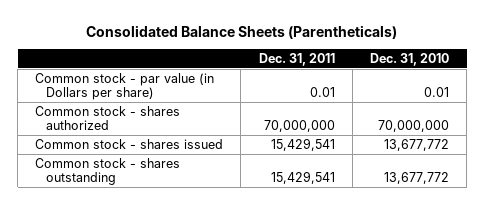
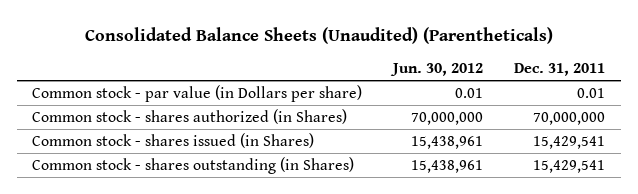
[86,24,398,39] Consolidated Balance Sheets (Parentheticals) -> [84,26,553,44] Consolidated Balance Sheets (Unaudited) (Parentheticals)
[369,52,449,66] Dec. 31, 2010 -> none
none -> [390,62,484,76] Jun. 30, 2012
[35,105,181,131] Common stock - shares authorized -> [32,108,348,124] Common stock - shares authorized (in Shares)
[35,138,224,149] Common stock - shares issued -> [32,132,315,148] Common stock - shares issued (in Shares)
[35,157,181,186] Common stock - shares outstanding -> [32,156,355,174] Common stock - shares outstanding (in Shares)

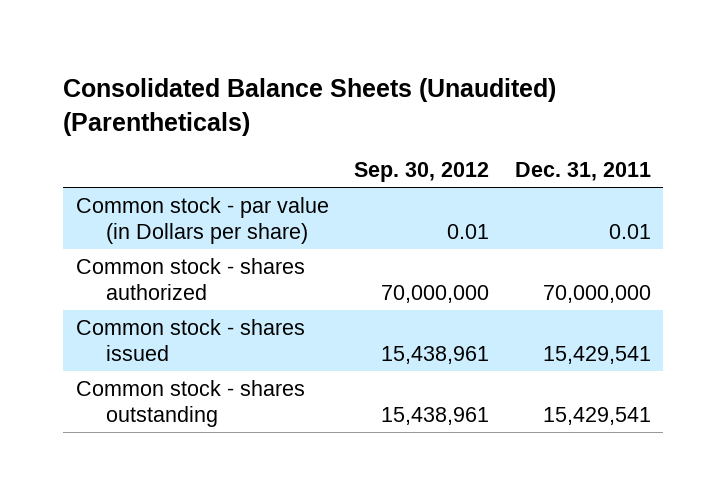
[390,62,484,76] Jun. 30, 2012 -> none
none -> [354,162,490,183] Sep. 30, 2012
[32,108,348,124] Common stock - shares authorized (in Shares) -> [75,257,305,301] Common stock - shares authorized
[32,132,315,148] Common stock - shares issued (in Shares) -> [75,318,305,362] Common stock - shares issued
[32,156,355,174] Common stock - shares outstanding (in Shares) -> [75,379,305,428] Common stock - shares outstanding

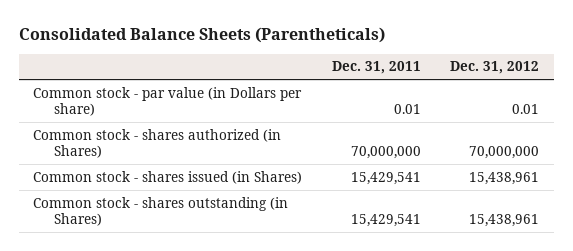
[63,78,557,136] Consolidated Balance Sheets (Unaudited) (Parentheticals) -> [18,26,385,43] Consolidated Balance Sheets (Parentheticals)
[354,162,490,183] Sep. 30, 2012 -> none
none -> [450,61,540,75] Dec. 31, 2012
[75,257,305,301] Common stock - shares authorized -> [33,128,282,159] Common stock - shares authorized (in Shares)
[75,318,305,362] Common stock - shares issued -> [33,170,303,184] Common stock - shares issued (in Shares)
[75,379,305,428] Common stock - shares outstanding -> [33,196,289,227] Common stock - shares outstanding (in Shares)

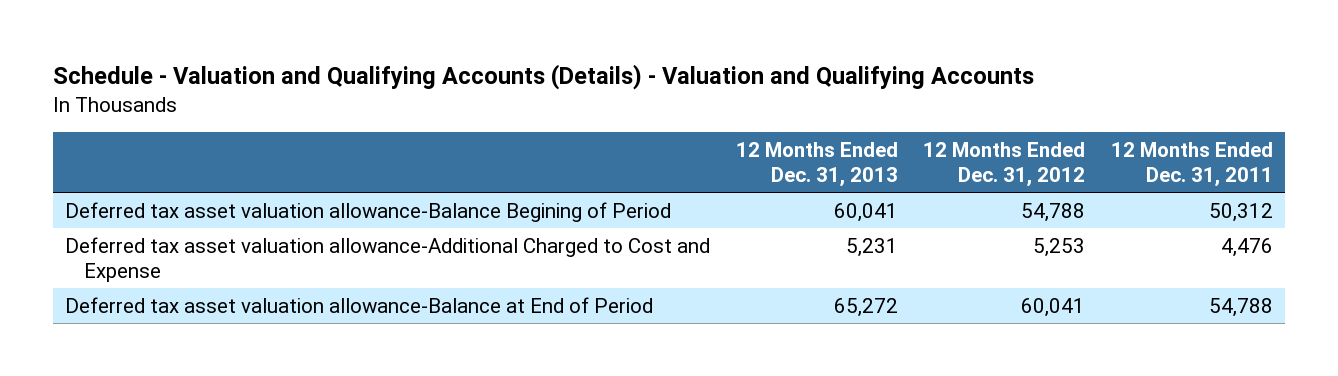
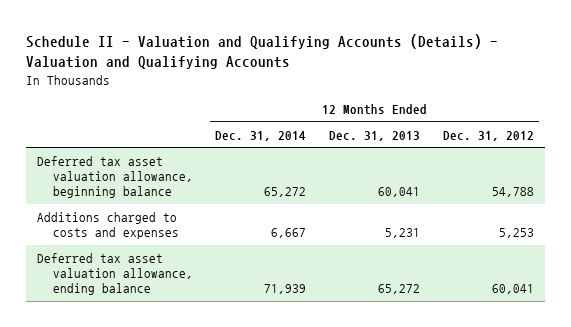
[52,64,1034,91] Schedule - Valuation and Qualifying Accounts (Details) - Valuation and Qualifying Accounts -> [26,34,499,70] Schedule II - Valuation and Qualifying Accounts (Details) - Valuation and Qualifying Accounts
[1110,142,1273,187] 12 Months Ended Dec. 31, 2011 -> none
none -> [215,130,307,141] Dec. 31, 2014
[65,201,672,222] Deferred tax asset valuation allowance-Balance Begining of Period -> [37,155,193,199] Deferred tax asset valuation allowance, beginning balance
[65,236,711,282] Deferred tax asset valuation allowance-Additional Charged to Cost and Expense -> [37,211,179,240] Additions charged to costs and expenses
[65,296,654,313] Deferred tax asset valuation allowance-Balance at End of Period -> [37,252,193,296] Deferred tax asset valuation allowance, ending balance

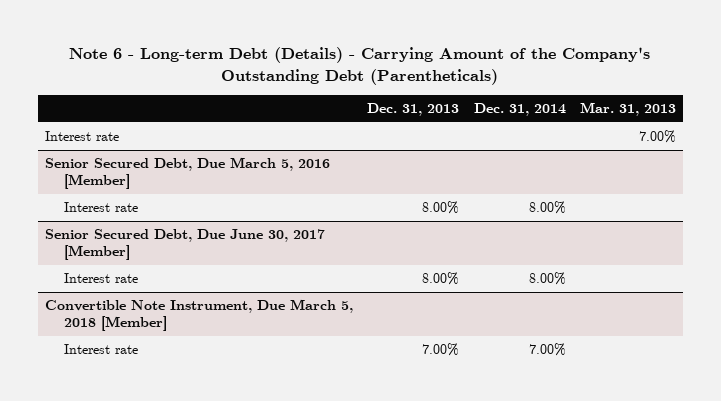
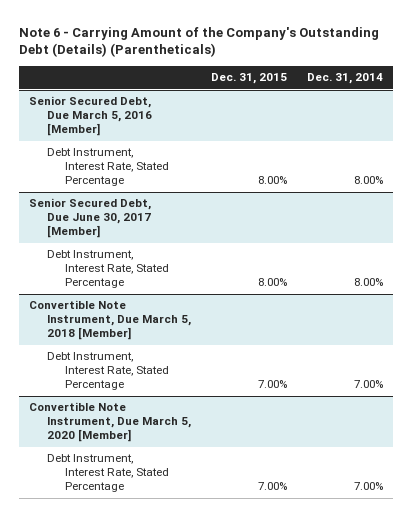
[69,47,651,85] Note 6 - Long-term Debt (Details) - Carrying Amount of the Company's Outstanding Debt (Parentheticals) -> [19,26,380,58] Note 6 - Carrying Amount of the Company's Outstanding Debt (Details) (Parentheticals)
[367,102,460,116] Dec. 31, 2013 -> none
[580,101,677,116] Mar. 31, 2013 -> none
none -> [210,73,287,85] Dec. 31, 2015
[44,131,119,142] Interest rate -> none
[63,202,138,213] Interest rate -> [46,148,169,187] Debt Instrument, Interest Rate, Stated Percentage
[63,273,138,284] Interest rate -> [46,250,169,289] Debt Instrument, Interest Rate, Stated Percentage
[63,344,138,355] Interest rate -> [46,352,169,391] Debt Instrument, Interest Rate, Stated Percentage
none -> [29,402,191,443] Convertible Note Instrument, Due March 5, 2020 [Member]
none -> [46,454,169,493] Debt Instrument, Interest Rate, Stated Percentage

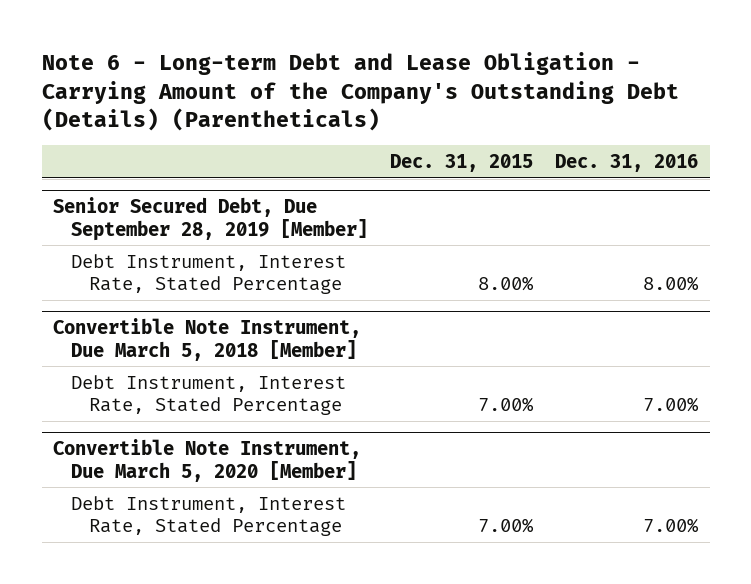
[19,26,380,58] Note 6 - Carrying Amount of the Company's Outstanding Debt (Details) (Parentheticals) -> [41,52,679,132] Note 6 - Long-term Debt and Lease Obligation - Carrying Amount of the Company's Outstanding Debt (Details) (Parentheticals)
[307,73,384,85] Dec. 31, 2014 -> none
none -> [555,154,699,173] Dec. 31, 2016
[29,96,152,137] Senior Secured Debt, Due March 5, 2016 [Member] -> none
[46,148,169,187] Debt Instrument, Interest Rate, Stated Percentage -> none
[29,198,152,239] Senior Secured Debt, Due June 30, 2017 [Member] -> none
none -> [52,196,369,241] Senior Secured Debt, Due September 28, 2019 [Member]

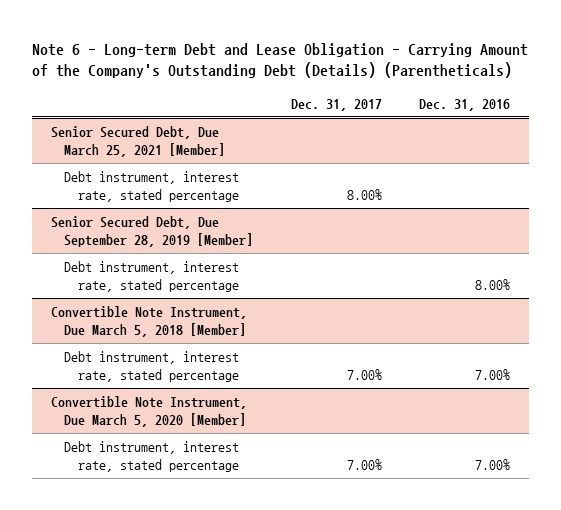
[390,154,534,173] Dec. 31, 2015 -> none
none -> [290,98,382,111] Dec. 31, 2017
none -> [50,126,226,157] Senior Secured Debt, Due March 25, 2021 [Member]
none -> [64,171,240,202] Debt instrument, interest rate, stated percentage
[71,253,347,295] Debt Instrument, Interest Rate, Stated Percentage -> [64,261,240,292] Debt instrument, interest rate, stated percentage
[71,374,347,416] Debt Instrument, Interest Rate, Stated Percentage -> [64,351,240,382] Debt instrument, interest rate, stated percentage
[71,495,347,537] Debt Instrument, Interest Rate, Stated Percentage -> [64,441,240,472] Debt instrument, interest rate, stated percentage

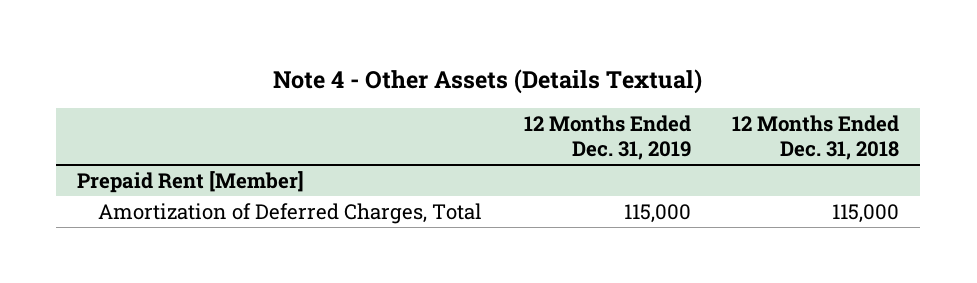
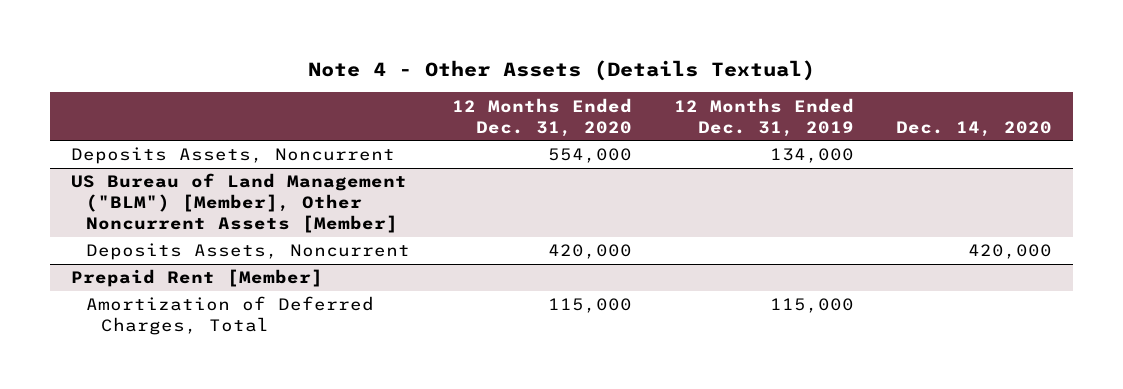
[732,114,900,161] 12 Months Ended Dec. 31, 2018 -> none
none -> [452,97,633,137] 12 Months Ended Dec. 31, 2020
none -> [895,120,1052,137] Dec. 14, 2020
none -> [71,147,396,165] Deposits Assets, Noncurrent
none -> [71,173,408,234] US Bureau of Land Management ("BLM") [Member], Other Noncurrent Assets [Member]
none -> [86,243,411,261] Deposits Assets, Noncurrent

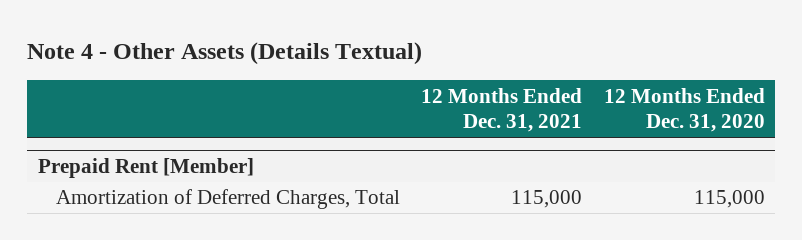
[673,97,854,137] 12 Months Ended Dec. 31, 2019 -> none
[895,120,1052,137] Dec. 14, 2020 -> none
none -> [421,87,583,133] 12 Months Ended Dec. 31, 2021
[71,147,396,165] Deposits Assets, Noncurrent -> none
[71,173,408,234] US Bureau of Land Management ("BLM") [Member], Other Noncurrent Assets [Member] -> none
[86,243,411,261] Deposits Assets, Noncurrent -> none

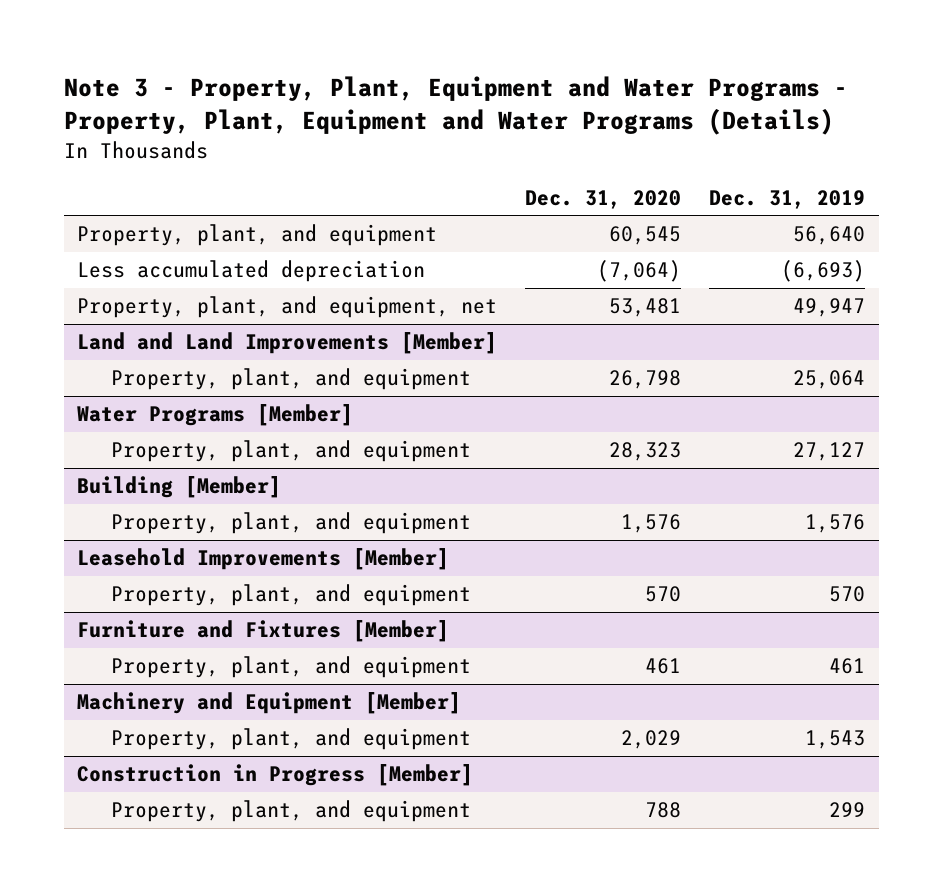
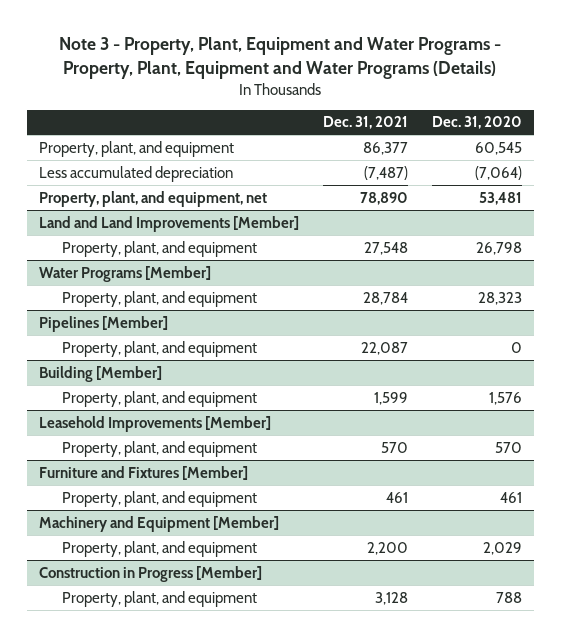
[708,189,865,209] Dec. 31, 2019 -> none
none -> [322,116,408,130] Dec. 31, 2021
none -> [38,315,168,332] Pipelines [Member]
none -> [61,340,257,357] Property, plant, and equipment

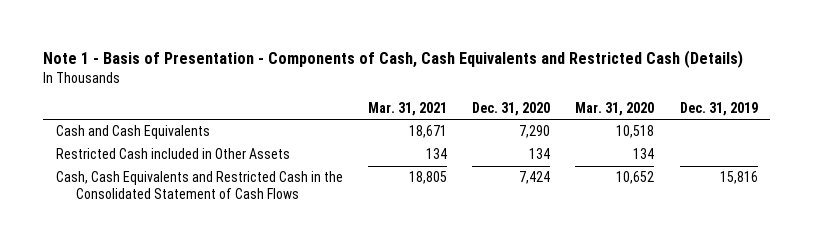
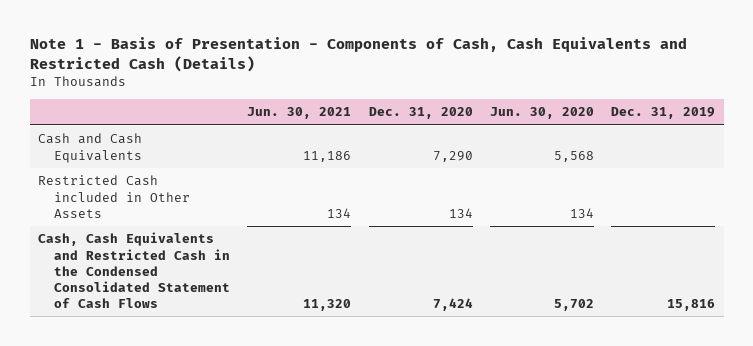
[367,101,447,116] Mar. 31, 2021 -> none
[575,101,655,116] Mar. 31, 2020 -> none
none -> [247,107,352,120] Jun. 30, 2021
none -> [489,107,594,120] Jun. 30, 2020
[55,171,343,200] Cash, Cash Equivalents and Restricted Cash in the Consolidated Statement of Cash Flows -> [38,232,231,308] Cash, Cash Equivalents and Restricted Cash in the Condensed Consolidated Statement of Cash Flows

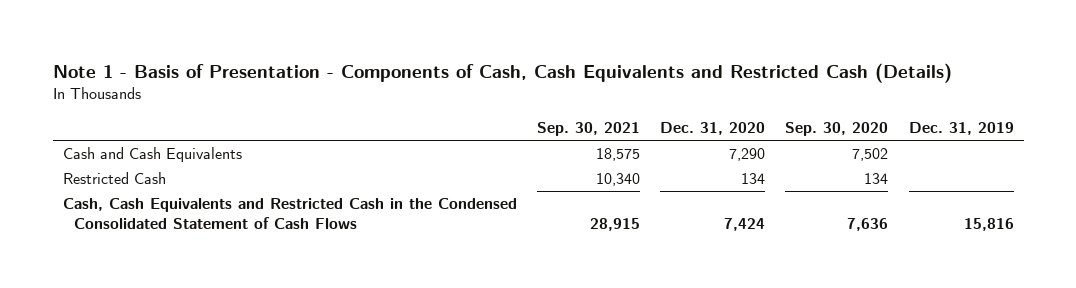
[247,107,352,120] Jun. 30, 2021 -> none
[489,107,594,120] Jun. 30, 2020 -> none
none -> [537,122,641,137] Sep. 30, 2021
none -> [785,122,889,137] Sep. 30, 2020
[38,175,191,218] Restricted Cash included in Other Assets -> [62,172,166,185] Restricted Cash

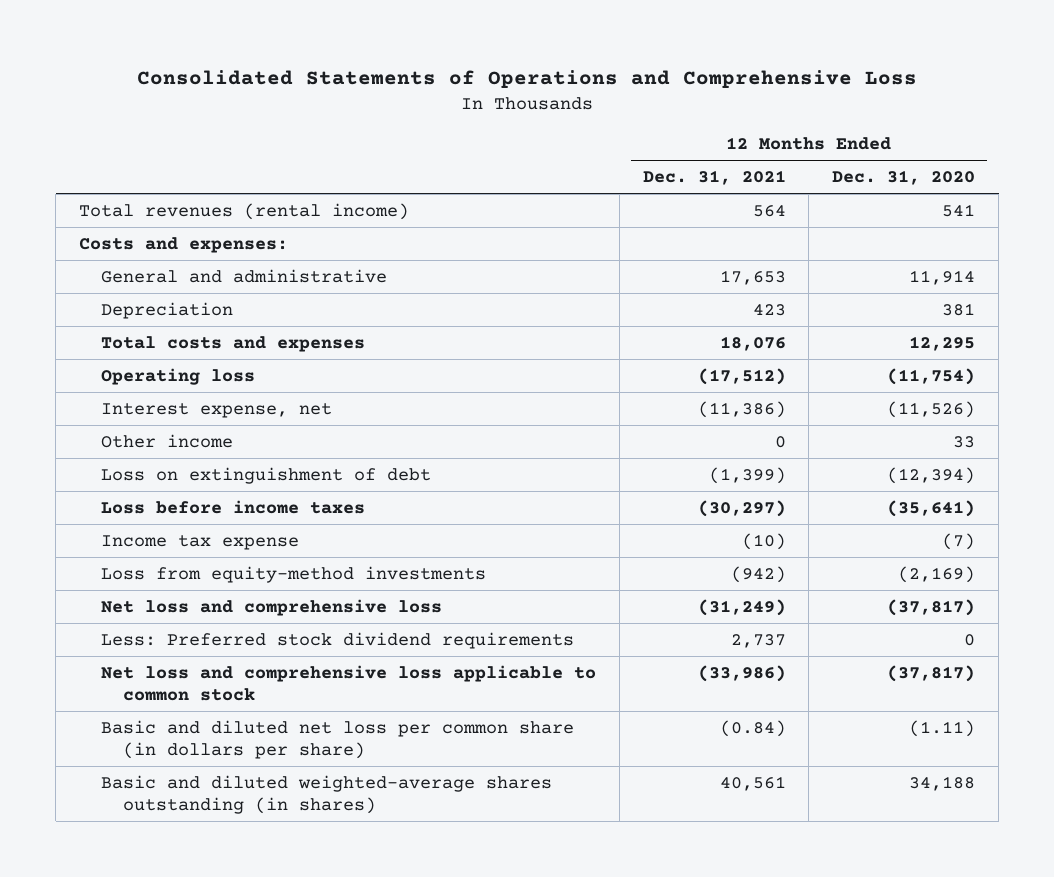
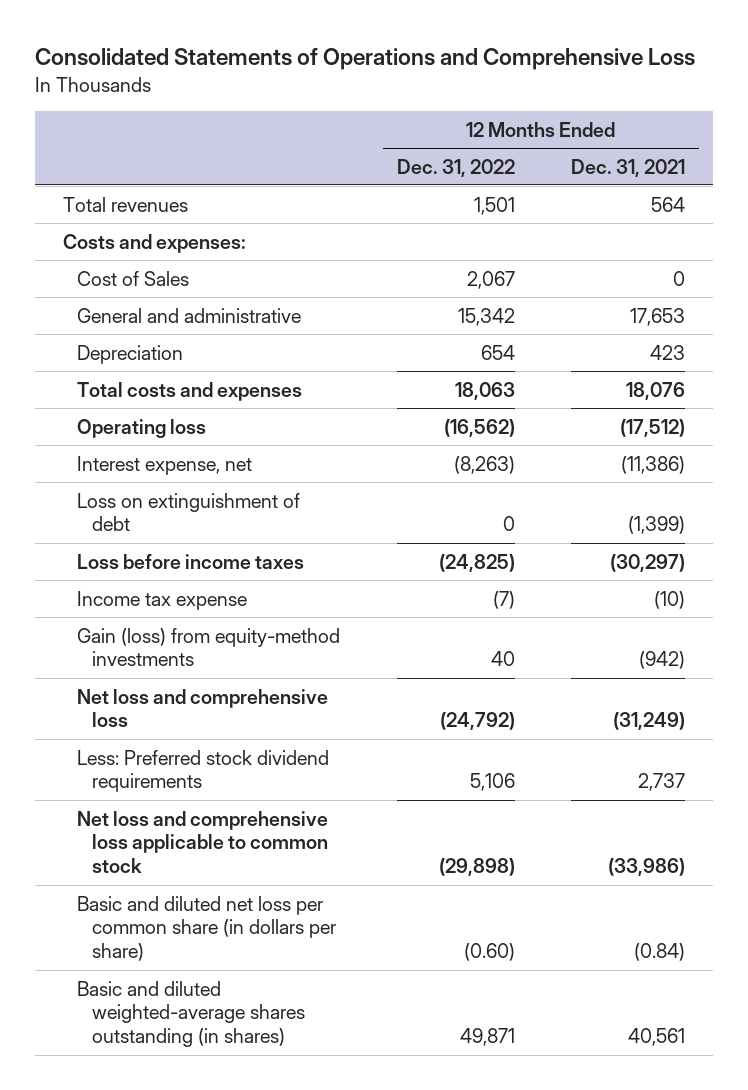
[832,170,976,186] Dec. 31, 2020 -> none
none -> [396,158,515,177] Dec. 31, 2022
[79,202,410,220] Total revenues (rental income) -> [62,196,188,212] Total revenues
none -> [77,270,190,286] Cost of Sales
[100,433,233,448] Other income -> none
[100,565,486,583] Loss from equity-method investments -> [77,627,341,667] Gain (loss) from equity-method investments

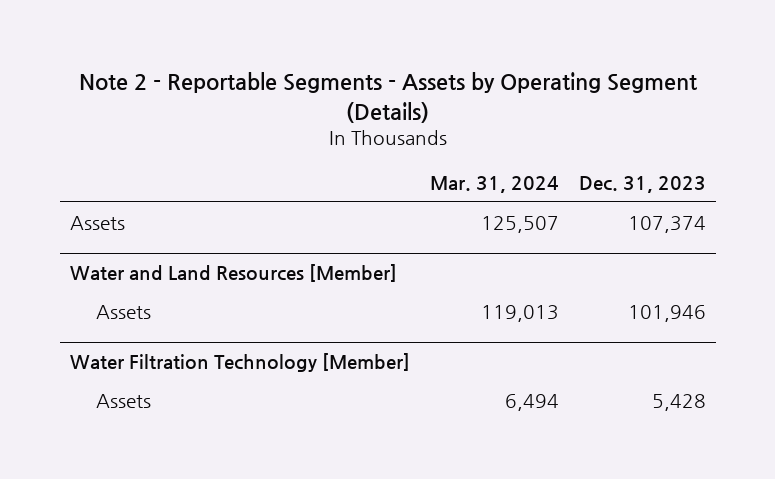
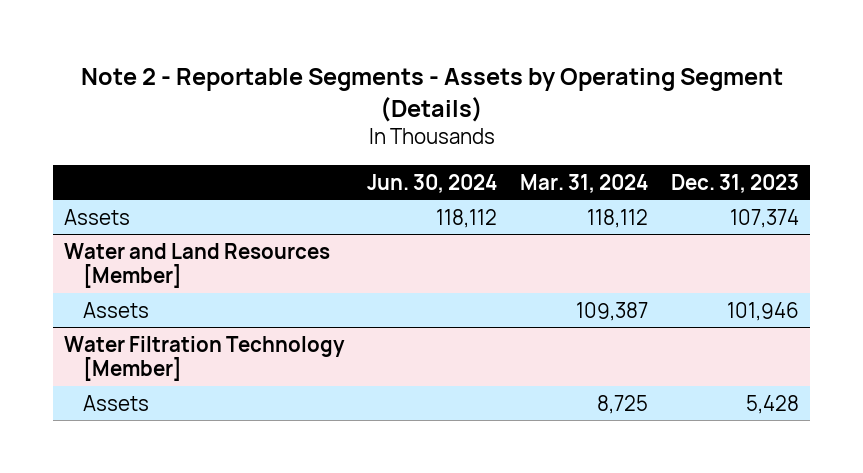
none -> [367,173,498,193] Jun. 30, 2024
[480,215,559,233] 125,507 -> [586,208,648,228] 118,112
[480,304,559,322] 119,013 -> [575,301,648,321] 109,387
[504,393,559,411] 6,494 -> [596,394,648,414] 8,725

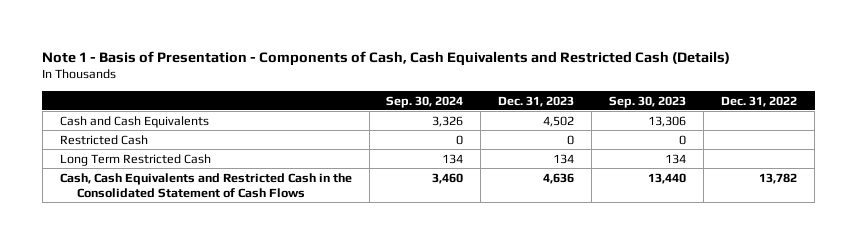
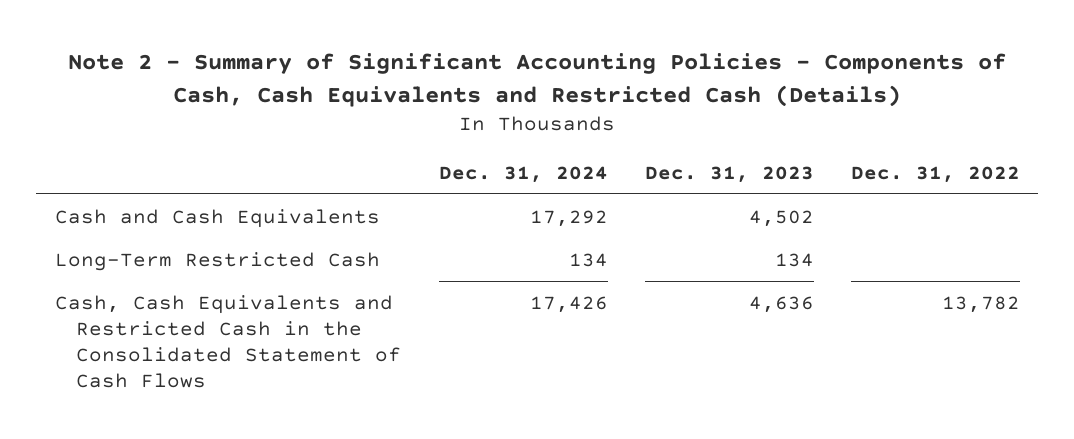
[42,50,731,66] Note 1 - Basis of Presentation - Components of Cash, Cash Equivalents and Restricted Cash (Details) -> [68,52,1007,107] Note 2 - Summary of Significant Accounting Policies - Components of Cash, Cash Equivalents and Restricted Cash (Details)
[386,95,464,108] Sep. 30, 2024 -> none
[609,95,687,108] Sep. 30, 2023 -> none
none -> [438,165,608,183] Dec. 31, 2024
[59,134,148,145] Restricted Cash -> none
[59,153,211,166] Long Term Restricted Cash -> [54,251,380,271] Long-Term Restricted Cash

